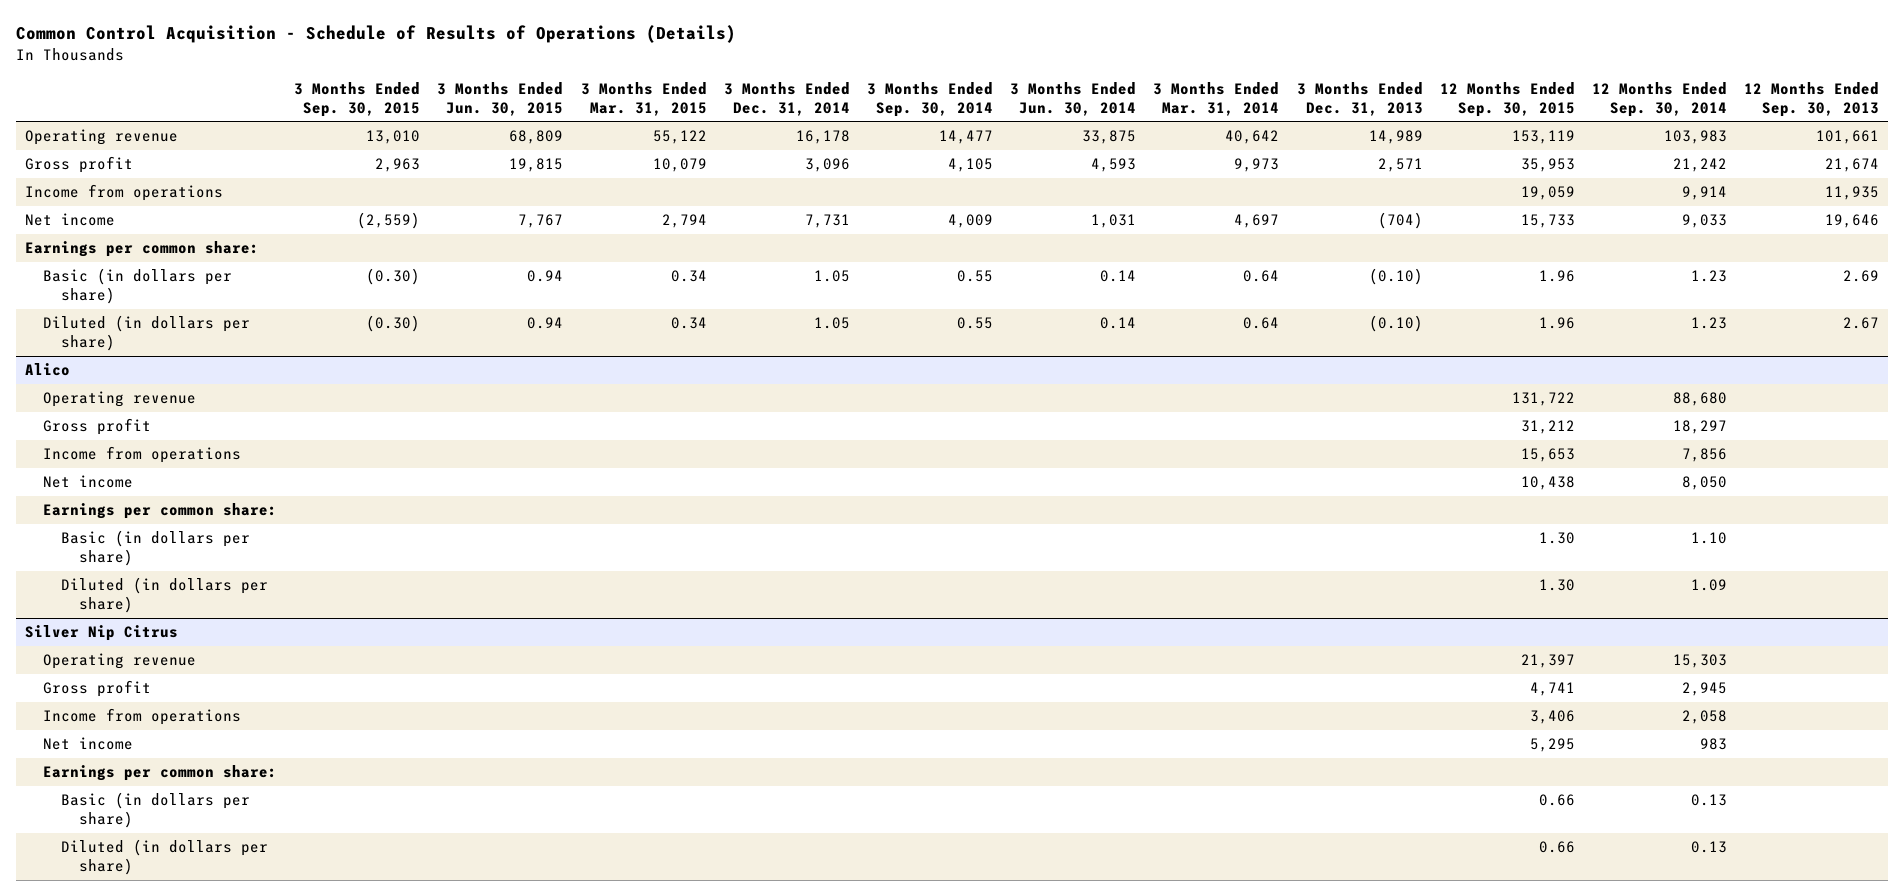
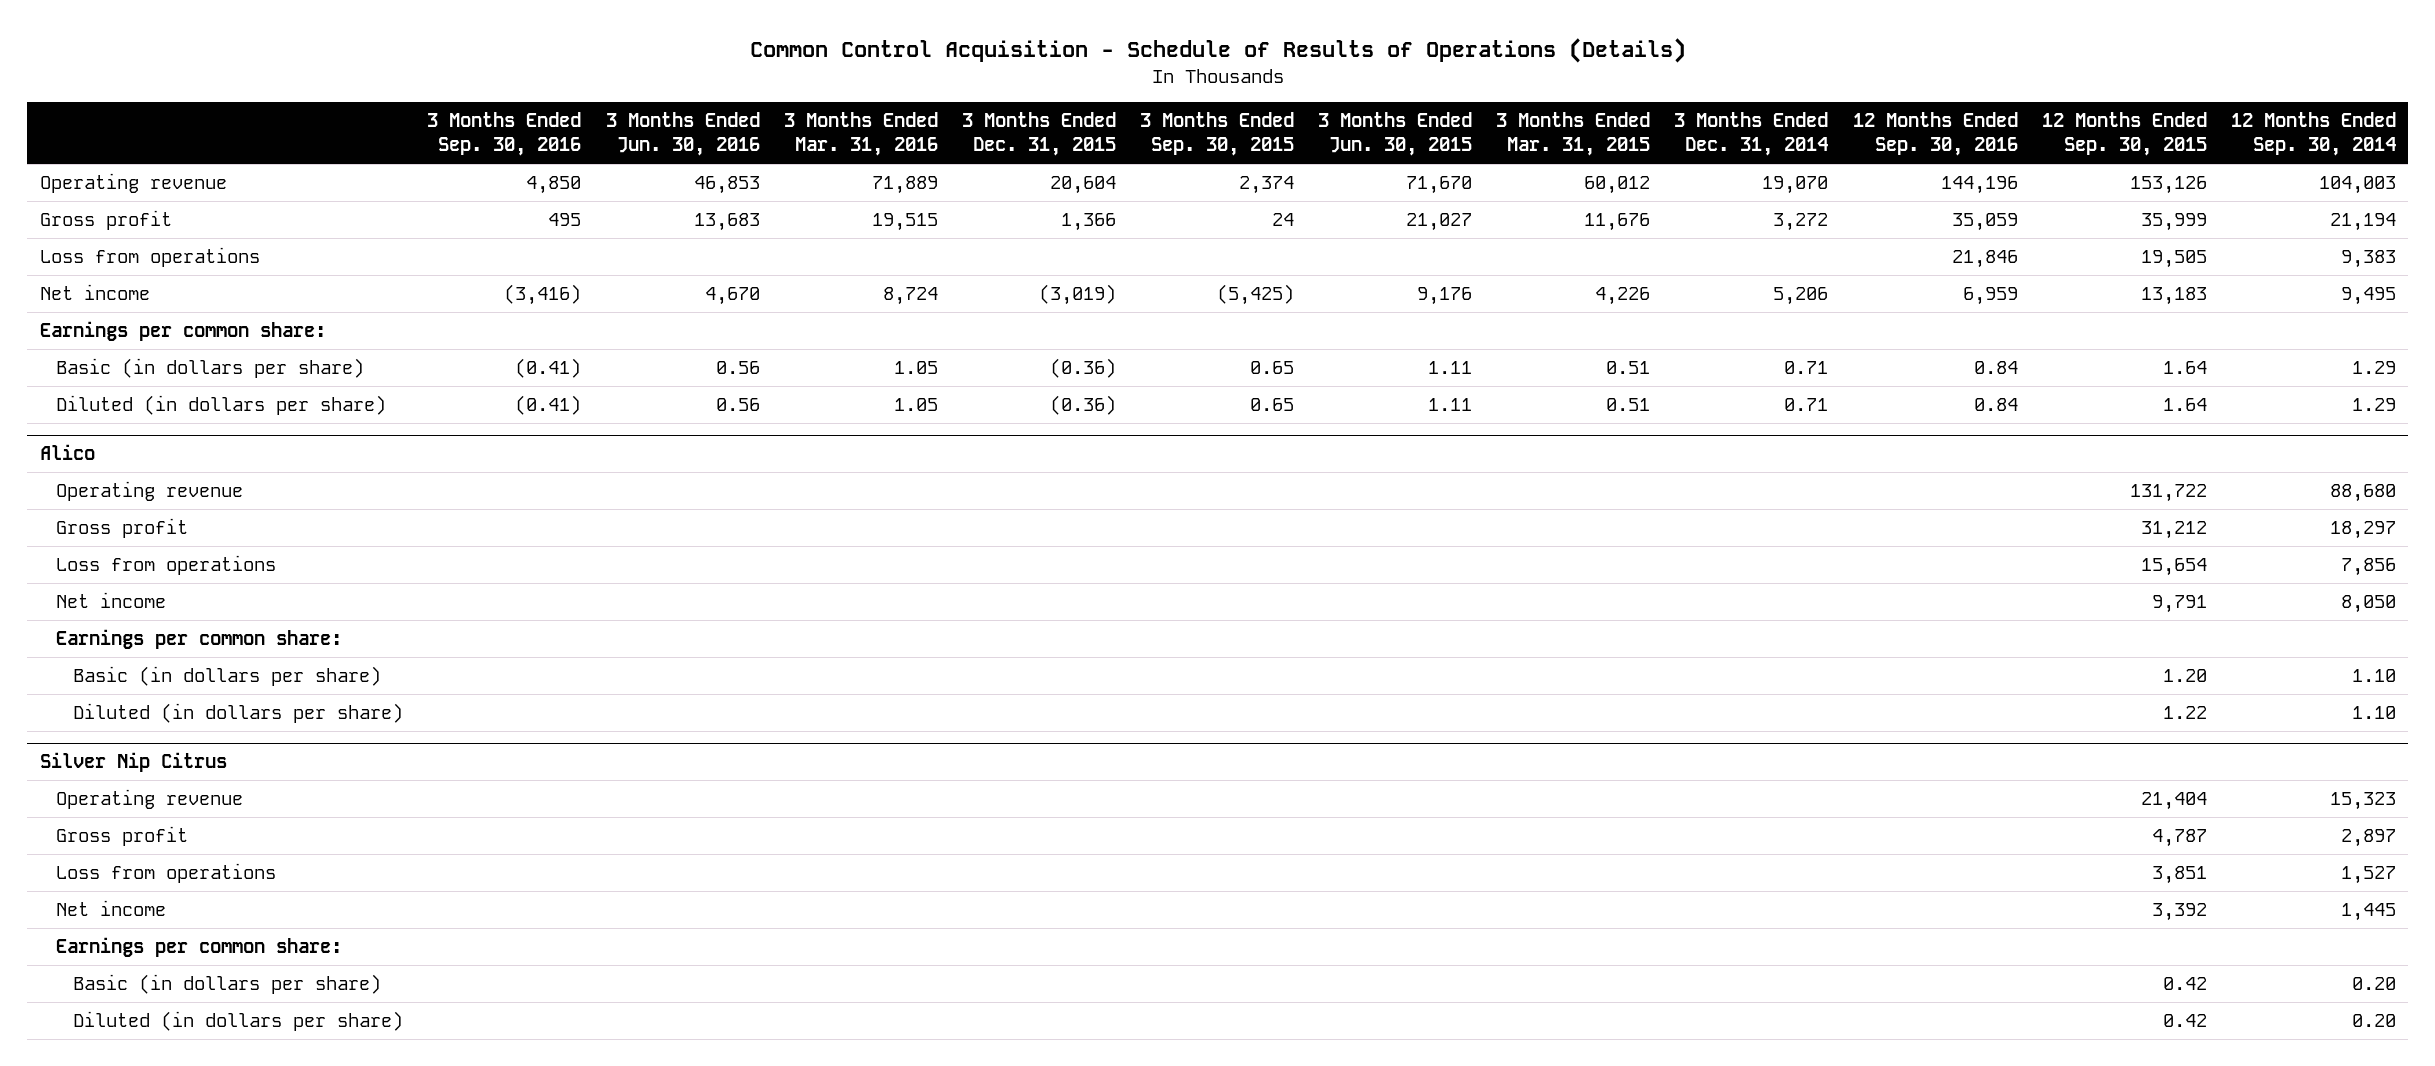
[867,81,994,117] 3 Months Ended Sep. 30, 2014 -> none
[1010,81,1137,116] 3 Months Ended Jun. 30, 2014 -> none
[1153,81,1280,116] 3 Months Ended Mar. 31, 2014 -> none
[1296,81,1423,116] 3 Months Ended Dec. 31, 2013 -> none
[1744,81,1880,117] 12 Months Ended Sep. 30, 2013 -> none
none -> [427,111,582,157] 3 Months Ended Sep. 30, 2016
none -> [605,111,760,157] 3 Months Ended Jun. 30, 2016
none -> [783,111,938,157] 3 Months Ended Mar. 31, 2016
none -> [961,111,1116,157] 3 Months Ended Dec. 31, 2015
none -> [1852,111,2018,157] 12 Months Ended Sep. 30, 2016
[366,129,421,144] 13,010 -> [1238,176,1294,195] 2,374
[509,129,564,144] 68,809 -> [1406,176,1473,195] 71,670
[652,129,707,144] 55,122 -> [1584,176,1651,195] 60,012
[795,129,850,144] 16,178 -> [1762,176,1829,195] 19,070
[1511,129,1575,144] 153,119 -> [2129,176,2207,195] 153,126
[1664,129,1728,144] 103,983 -> [2318,176,2396,195] 104,003
[375,157,421,172] 2,963 -> [1271,213,1294,227] 24
[509,157,564,172] 19,815 -> [1406,213,1473,232] 21,027
[652,157,707,172] 10,079 -> [1584,213,1651,232] 11,676
[804,157,850,172] 3,096 -> [1773,213,1829,232] 3,272
[1520,157,1575,172] 35,953 -> [2140,213,2207,232] 35,999
[1673,157,1728,172] 21,242 -> [2329,213,2396,232] 21,194
[24,183,223,201] Income from operations -> [39,247,260,268] Loss from operations
[1520,185,1575,200] 19,059 -> [2140,250,2207,269] 19,505
[1682,185,1728,200] 9,914 -> [2340,250,2396,269] 9,383
[357,211,421,229] (2,559) -> [1216,284,1294,306] (5,425)
[518,213,564,228] 7,767 -> [1417,287,1473,306] 9,176
[661,213,707,228] 2,794 -> [1595,287,1651,306] 4,226
[804,213,850,228] 7,731 -> [1773,287,1829,306] 5,206
[1520,213,1575,228] 15,733 -> [2140,287,2207,306] 13,183
[1682,213,1728,228] 9,033 -> [2340,287,2396,306] 9,495
[366,267,421,285] (0.30) -> [1249,361,1294,375] 0.65
[527,269,564,282] 0.94 -> [1428,361,1473,375] 1.11
[670,269,707,282] 0.34 -> [1606,361,1651,375] 0.51
[813,269,850,282] 1.05 -> [1784,361,1829,375] 0.71
[1538,269,1575,282] 1.96 -> [2162,361,2207,375] 1.64
[1691,269,1728,282] 1.23 -> [2351,361,2396,375] 1.29
[366,314,421,332] (0.30) -> [1249,398,1294,412] 0.65
[527,316,564,329] 0.94 -> [1428,398,1473,412] 1.11
[670,316,707,329] 0.34 -> [1606,398,1651,412] 0.51
[813,316,850,329] 1.05 -> [1784,398,1829,412] 0.71
[1538,316,1575,329] 1.96 -> [2162,398,2207,412] 1.64
[1691,316,1728,329] 1.23 -> [2351,398,2396,412] 1.29
[42,445,241,463] Income from operations -> [56,555,277,576] Loss from operations
[1520,447,1575,462] 15,653 -> [2140,558,2207,577] 15,654
[1520,475,1575,490] 10,438 -> [2151,595,2207,614] 9,791
[1538,531,1575,544] 1.30 -> [2162,669,2207,683] 1.20
[1538,578,1575,591] 1.30 -> [2162,706,2207,720] 1.22
[1691,578,1728,591] 1.09 -> [2351,706,2396,720] 1.10
[1520,653,1575,668] 21,397 -> [2140,792,2207,811] 21,404
[1673,653,1728,668] 15,303 -> [2329,792,2396,811] 15,323
[1529,681,1575,696] 4,741 -> [2151,829,2207,848] 4,787
[1682,681,1728,696] 2,945 -> [2340,829,2396,848] 2,897
[42,707,241,725] Income from operations -> [56,863,277,884] Loss from operations
[1529,709,1575,724] 3,406 -> [2151,866,2207,885] 3,851
[1682,709,1728,724] 2,058 -> [2340,866,2396,885] 1,527
[1529,737,1575,752] 5,295 -> [2151,903,2207,922] 3,392
[1700,737,1728,750] 983 -> [2340,903,2396,922] 1,445
[1538,793,1575,806] 0.66 -> [2162,977,2207,991] 0.42
[1691,793,1728,806] 0.13 -> [2351,977,2396,991] 0.20
[1538,840,1575,853] 0.66 -> [2162,1014,2207,1028] 0.42
[1691,840,1728,853] 0.13 -> [2351,1014,2396,1028] 0.20

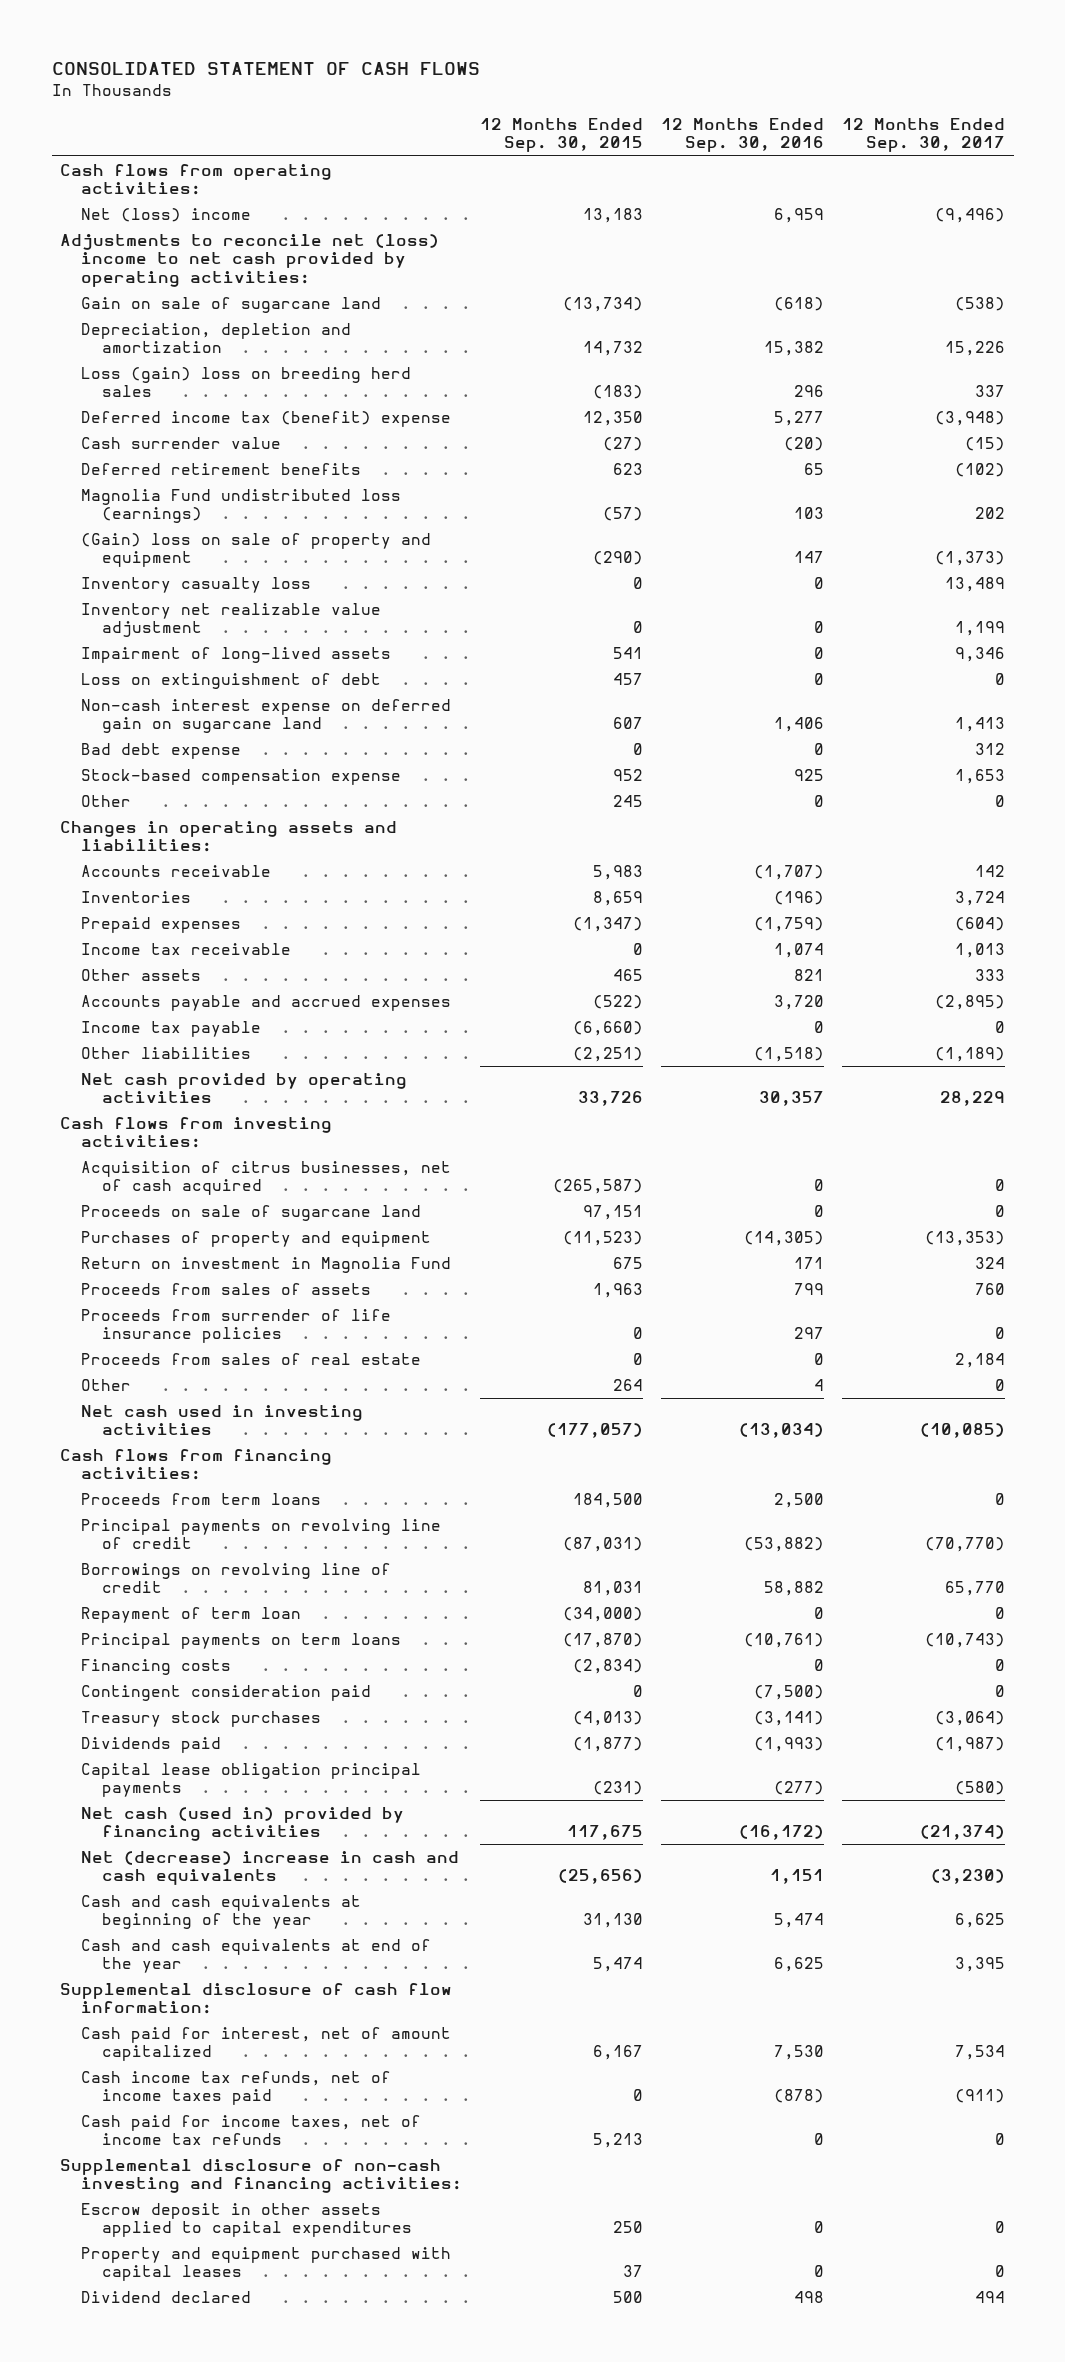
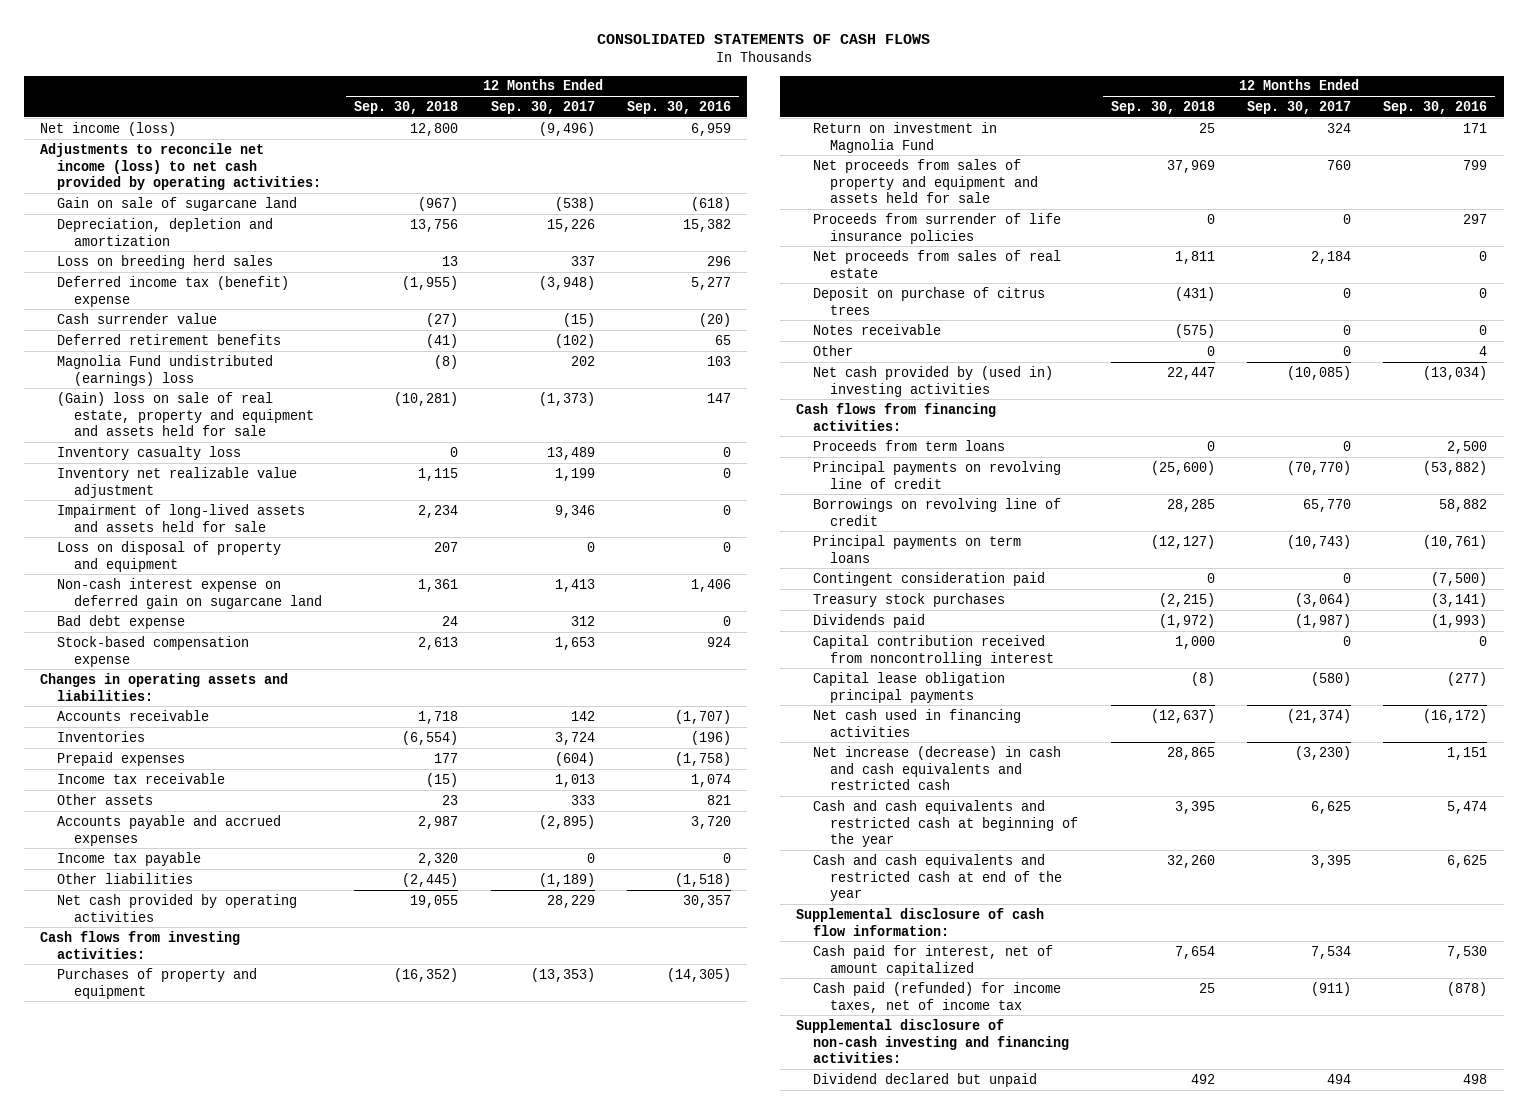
[51,62,480,76] CONSOLIDATED STATEMENT OF CASH FLOWS -> [596,34,930,45] CONSOLIDATED STATEMENTS OF CASH FLOWS
[479,118,643,153] 12 Months Ended Sep. 30, 2015 -> none
none -> [354,100,459,114] Sep. 30, 2018
[60,163,333,196] Cash flows from operating activities: -> none
[81,207,252,222] Net (loss) income -> [40,121,177,136] Net income (loss)
[60,233,440,287] Adjustments to reconcile net (loss) income to net cash provided by operating activities: -> [40,142,322,191] Adjustments to reconcile net income (loss) to net cash provided by operating activities:
[81,366,412,398] Loss (gain) loss on breeding herd sales -> [57,254,274,269] Loss on breeding herd sales
[81,488,402,524] Magnolia Fund undistributed loss (earnings) -> [57,354,274,386] Magnolia Fund undistributed (earnings) loss
[81,532,432,568] (Gain) loss on sale of property and equipment -> [57,391,314,437] (Gain) loss on sale of real estate, property and equipment and assets held for sale
[81,672,382,689] Loss on extinguishment of debt -> none
[81,646,392,663] Impairment of long-lived assets -> [57,503,306,532] Impairment of long-lived assets and assets held for sale
none -> [57,540,282,572] Loss on disposal of property and equipment
[81,794,132,807] Other -> none
[793,768,824,781] 925 -> [706,636,731,647] 924
[753,916,824,932] (1,759) -> [674,751,731,766] (1,758)
[81,1160,452,1196] Acquisition of citrus businesses, net of cash acquired -> none
[81,1204,422,1221] Proceeds on sale of sugarcane land -> none
[81,1282,372,1295] Proceeds from sales of assets -> [813,158,1039,204] Net proceeds from sales of property and equipment and assets held for sale
[81,1352,422,1365] Proceeds from sales of real estate -> [813,249,1062,278] Net proceeds from sales of real estate
none -> [813,286,1046,315] Deposit on purchase of citrus trees
none -> [813,323,942,335] Notes receivable
[81,1404,364,1436] Net cash used in investing activities -> [813,365,1054,397] Net cash provided by (used in) investing activities
[81,1606,302,1623] Repayment of term loan -> none
[81,1658,232,1675] Financing costs -> none
none -> [813,634,1055,666] Capital contribution received from noncontrolling interest
[81,1806,405,1842] Net cash (used in) provided by financing activities -> [813,708,1022,737] Net cash used in financing activities
[81,1850,460,1886] Net (decrease) increase in cash and cash equivalents -> [813,745,1062,791] Net increase (decrease) in cash and cash equivalents and restricted cash
[81,1894,362,1930] Cash and cash equivalents at beginning of the year -> [813,799,1079,848] Cash and cash equivalents and restricted cash at beginning of the year
[81,1938,432,1974] Cash and cash equivalents at end of the year -> [813,853,1063,902] Cash and cash equivalents and restricted cash at end of the year
[81,2070,392,2106] Cash income tax refunds, net of income taxes paid -> none
[81,2114,422,2146] Cash paid for income taxes, net of income tax refunds -> [813,981,1062,1013] Cash paid (refunded) for income taxes, net of income tax
[813,2133,824,2146] 0 -> [1447,981,1488,996] (878)
[994,2133,1005,2146] 0 -> [1311,981,1352,996] (911)
[81,2202,412,2238] Escrow deposit in other assets applied to capital expenditures -> none
[81,2246,452,2282] Property and equipment purchased with capital leases -> none
[81,2290,252,2303] Dividend declared -> [813,1072,1038,1087] Dividend declared but unpaid

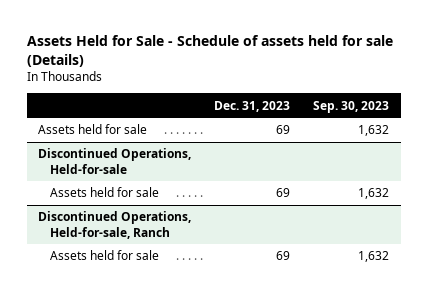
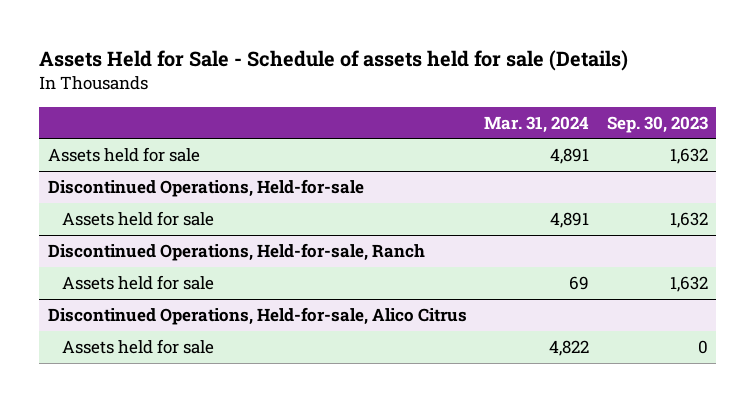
[214,100,291,112] Dec. 31, 2023 -> none
none -> [484,115,590,133] Mar. 31, 2024
none -> [48,306,468,325] Discontinued Operations, Held-for-sale, Alico Citrus
none -> [62,338,215,354] Assets held for sale

